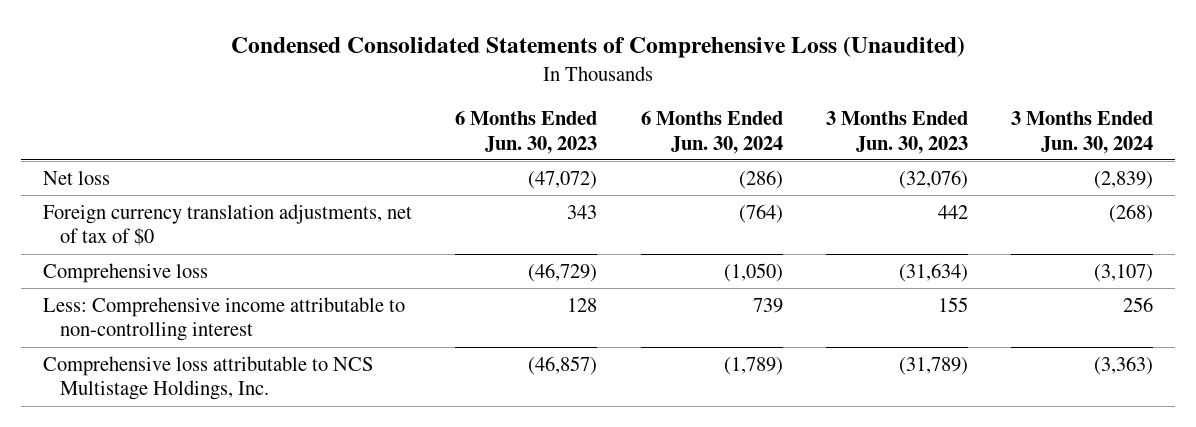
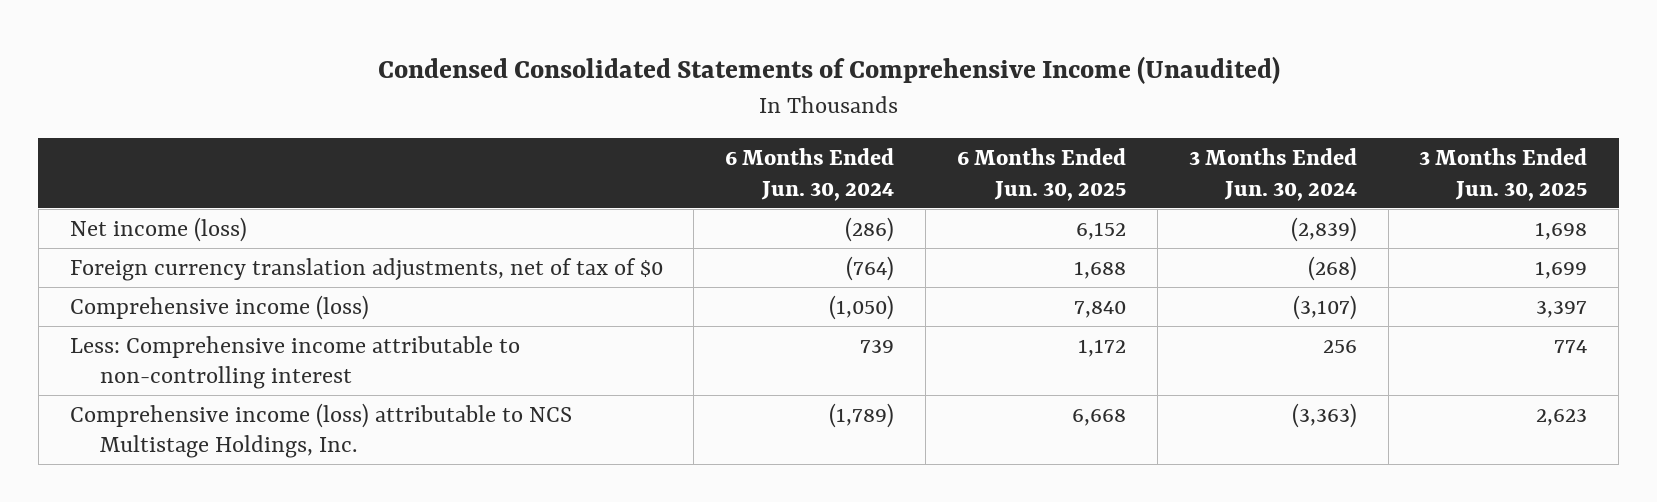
[231,36,966,59] Condensed Consolidated Statements of Comprehensive Loss (Unaudited) -> [377,56,1280,85] Condensed Consolidated Statements of Comprehensive Income (Unaudited)
[455,111,598,154] 6 Months Ended Jun. 30, 2023 -> none
[826,111,969,154] 3 Months Ended Jun. 30, 2023 -> none
none -> [957,148,1127,201] 6 Months Ended Jun. 30, 2025
none -> [1419,148,1588,201] 3 Months Ended Jun. 30, 2025
[42,170,110,185] Net loss -> [69,216,247,242] Net income (loss)
[42,262,208,283] Comprehensive loss -> [69,294,369,320] Comprehensive income (loss)
[42,355,373,401] Comprehensive loss attributable to NCS Multistage Holdings, Inc. -> [69,402,572,459] Comprehensive income (loss) attributable to NCS Multistage Holdings, Inc.

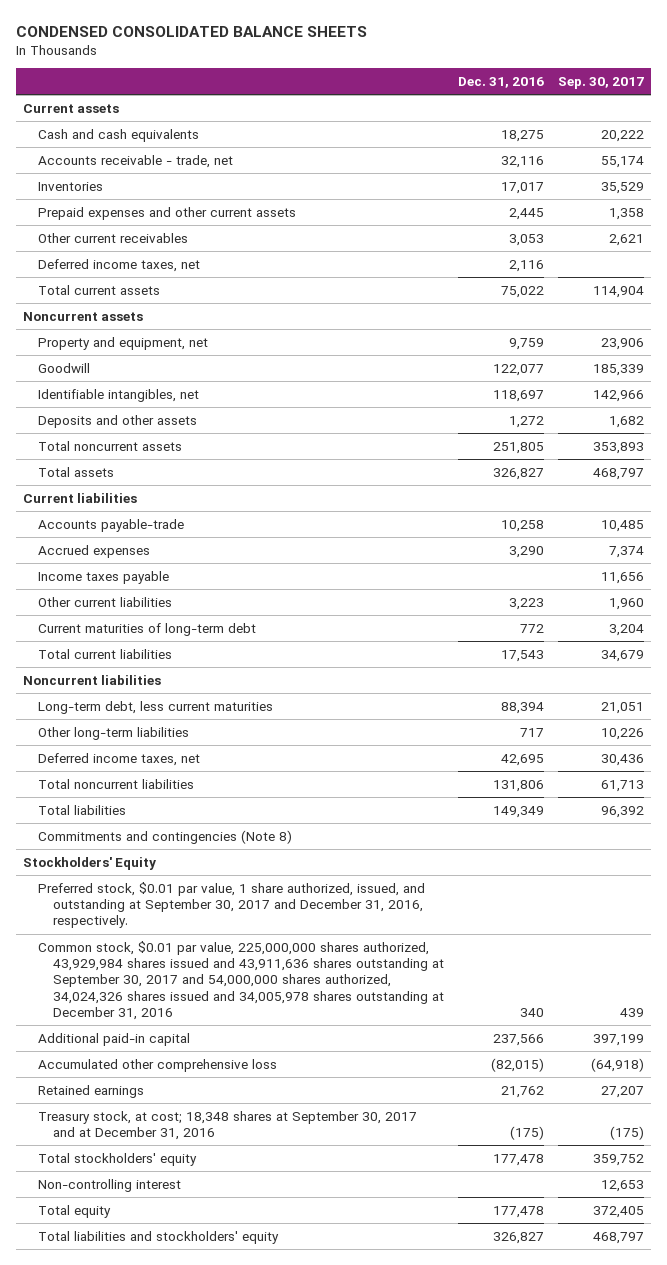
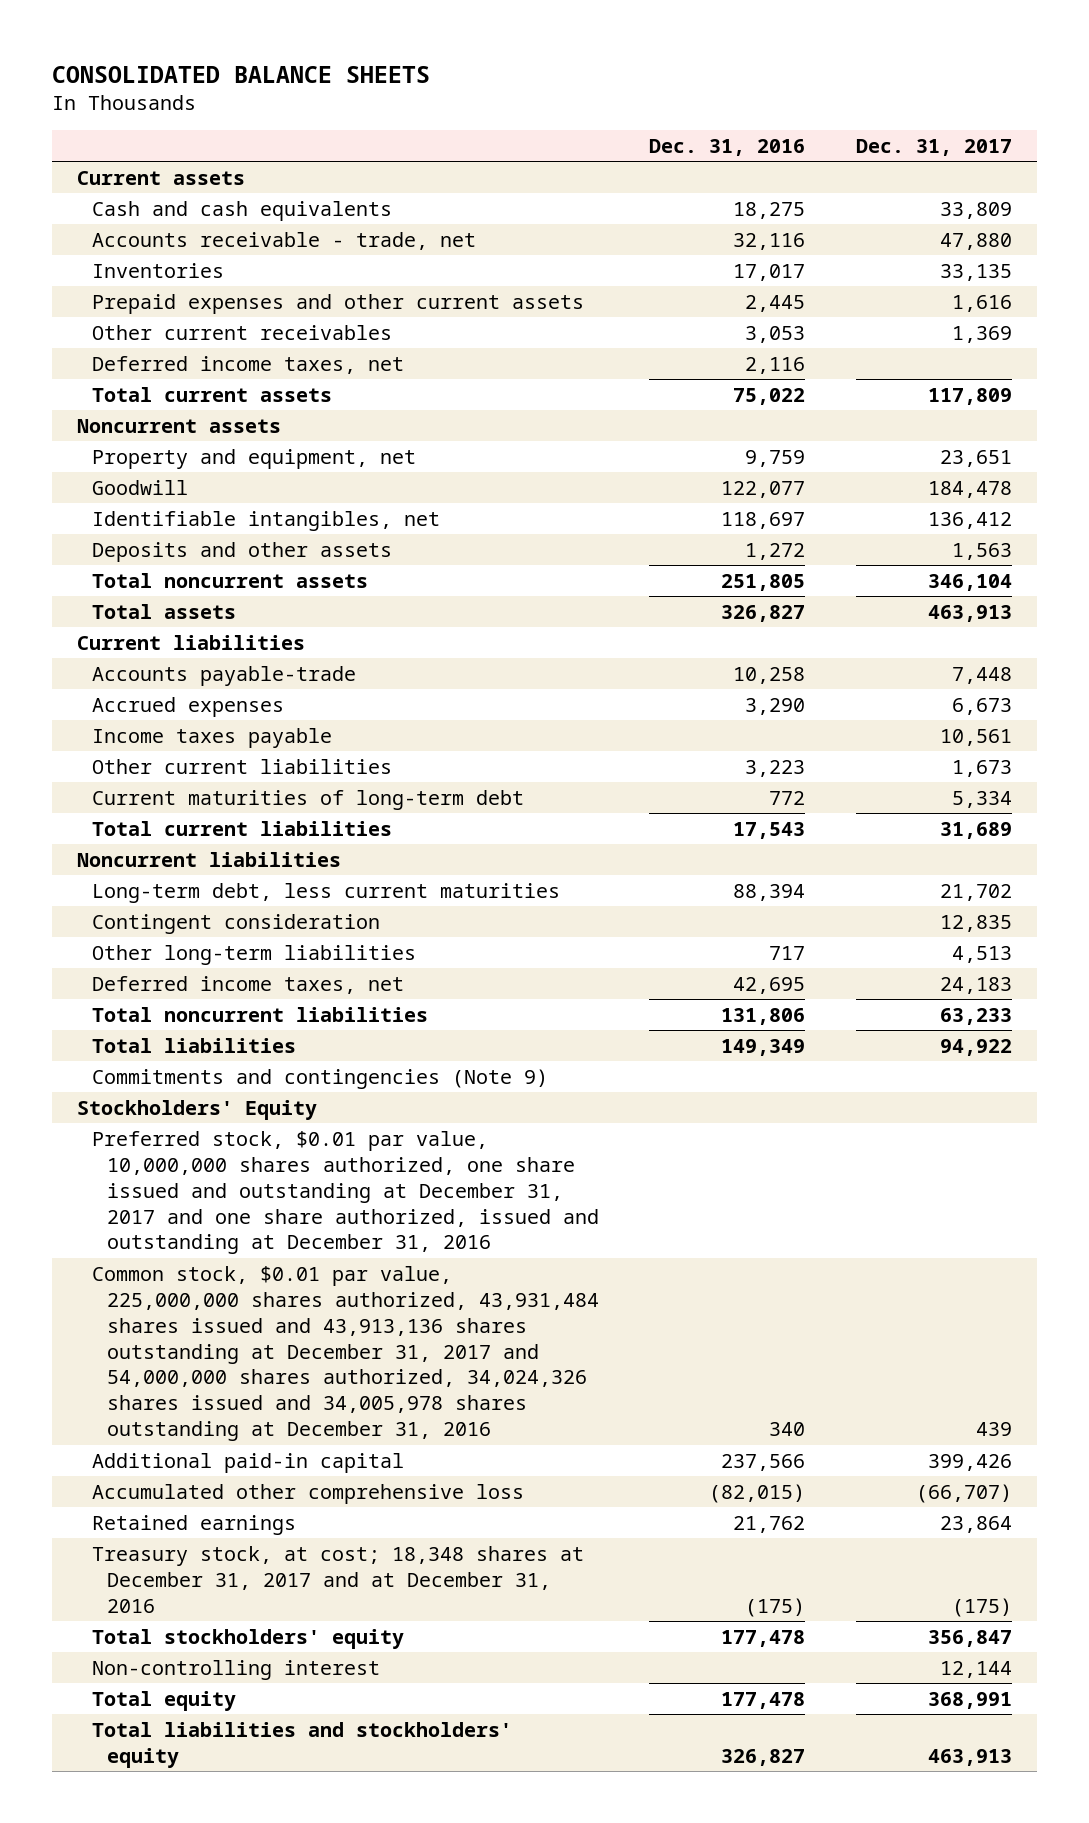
[16,25,368,37] CONDENSED CONSOLIDATED BALANCE SHEETS -> [52,66,431,84] CONSOLIDATED BALANCE SHEETS
[557,76,644,89] Sep. 30, 2017 -> none
none -> [855,139,1012,157] Dec. 31, 2017
none -> [92,913,381,934] Contingent consideration
[38,829,293,844] Commitments and contingencies (Note 8) -> [92,1068,549,1089] Commitments and contingencies (Note 9)
[38,881,426,929] Preferred stock, $0.01 par value, 1 share authorized, issued, and outstanding at September 30, 2017 and December 31, 2016, respectively. -> [92,1130,599,1255] Preferred stock, $0.01 par value, 10,000,000 shares authorized, one share issued and outstanding at December 31, 2017 and one share authorized, issued and outstanding at December 31, 2016
[38,940,445,1020] Common stock, $0.01 par value, 225,000,000 shares authorized, 43,929,984 shares issued and 43,911,636 shares outstanding at September 30, 2017 and 54,000,000 shares authorized, 34,024,326 shares issued and 34,005,978 shares outstanding at December 31, 2016 -> [92,1265,599,1442] Common stock, $0.01 par value, 225,000,000 shares authorized, 43,931,484 shares issued and 43,913,136 shares outstanding at December 31, 2017 and 54,000,000 shares authorized, 34,024,326 shares issued and 34,005,978 shares outstanding at December 31, 2016
[38,1110,418,1141] Treasury stock, at cost; 18,348 shares at September 30, 2017 and at December 31, 2016 -> [92,1545,585,1613] Treasury stock, at cost; 18,348 shares at December 31, 2017 and at December 31, 2016

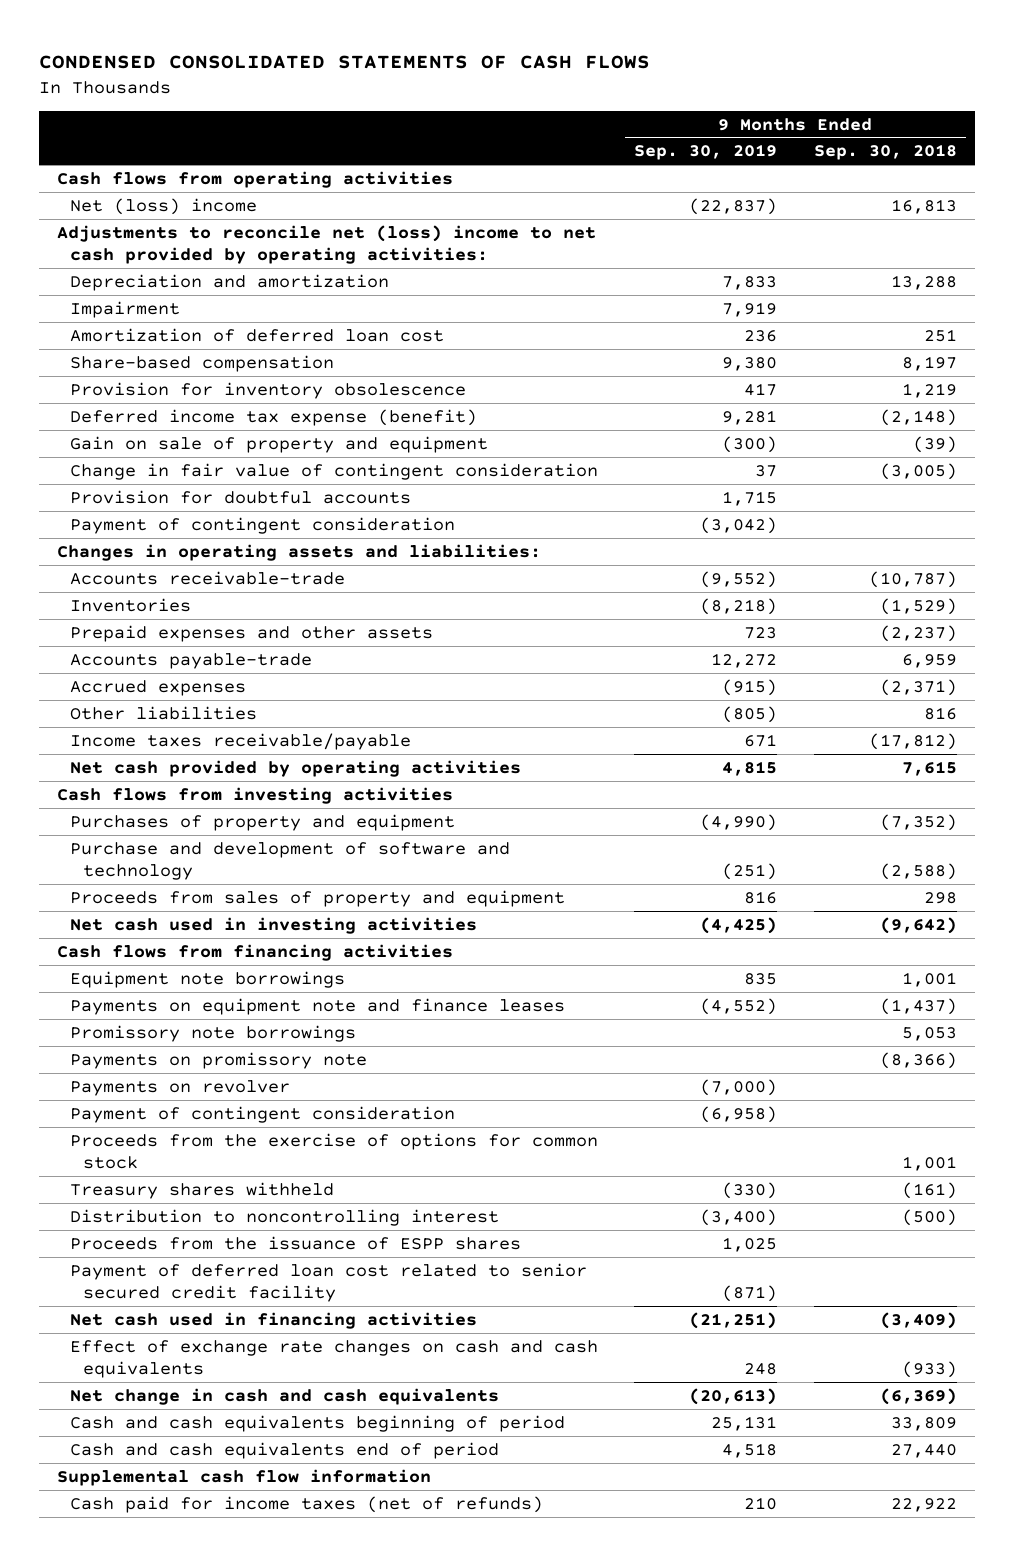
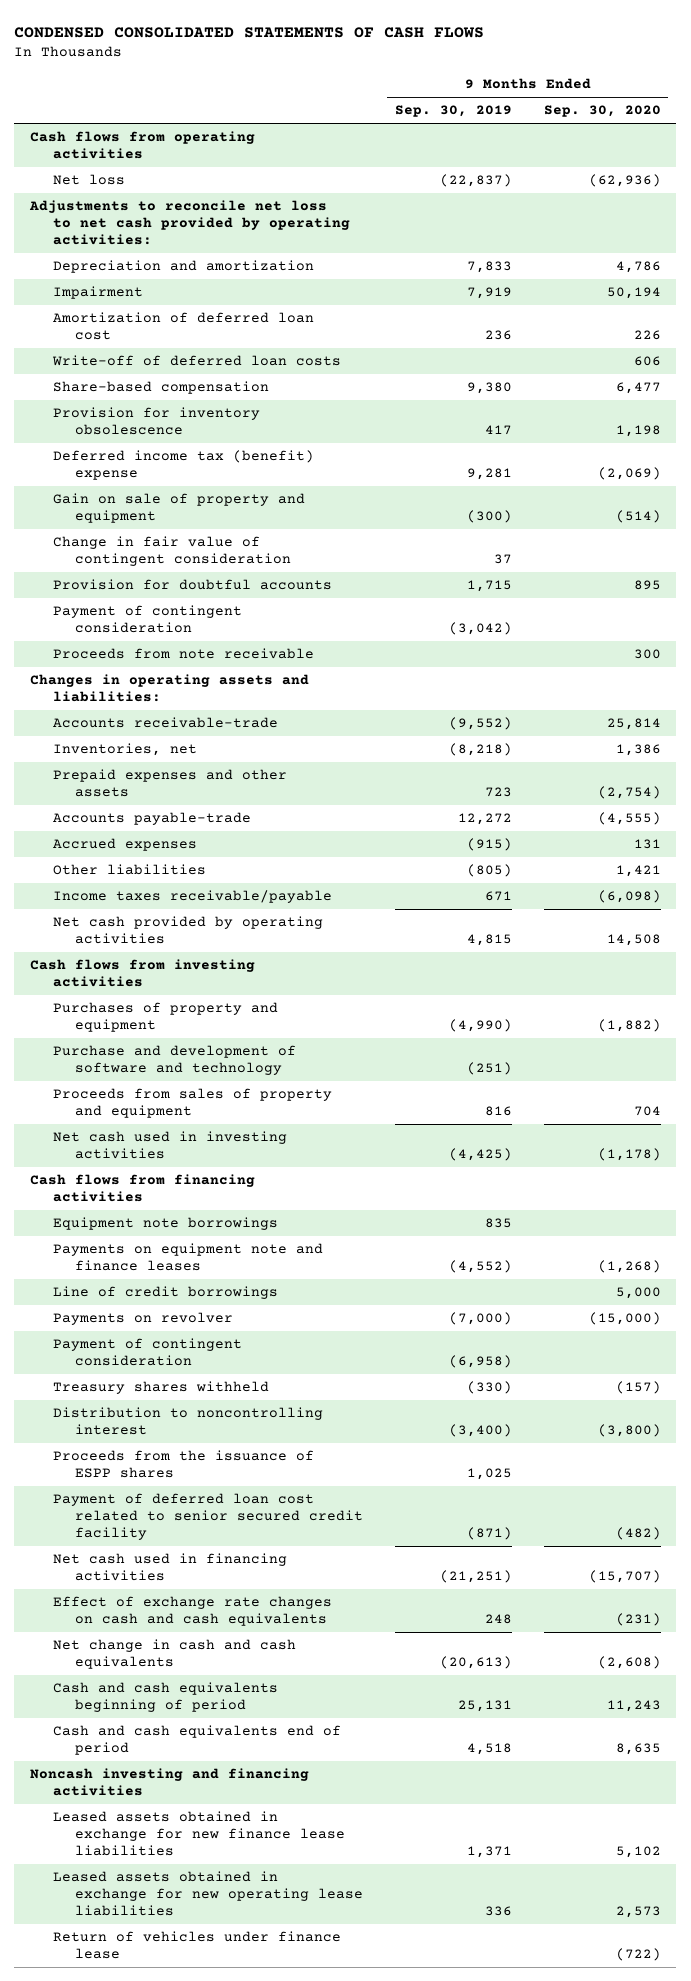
[813,144,957,161] Sep. 30, 2018 -> none
none -> [543,105,661,118] Sep. 30, 2020
[70,197,258,215] Net (loss) income -> [52,174,125,186] Net loss
[57,224,597,264] Adjustments to reconcile net (loss) income to net cash provided by operating activities: -> [29,200,350,246] Adjustments to reconcile net loss to net cash provided by operating activities:
none -> [51,355,341,367] Write-off of deferred loan costs
[70,408,478,426] Deferred income tax expense (benefit) -> [52,450,314,481] Deferred income tax (benefit) expense
none -> [52,648,314,660] Proceeds from note receivable
[70,597,192,612] Inventories -> [52,743,197,757] Inventories, net
[70,1024,357,1042] Promissory note borrowings -> none
[70,1051,368,1069] Payments on promissory note -> none
none -> [52,1286,278,1300] Line of credit borrowings
[70,1132,599,1169] Proceeds from the exercise of options for common stock -> none
[57,1468,432,1486] Supplemental cash flow information -> none
[70,1495,544,1513] Cash paid for income taxes (net of refunds) -> none
none -> [30,1768,310,1797] Noncash investing and financing activities
none -> [52,1811,346,1857] Leased assets obtained in exchange for new finance lease liabilities
none -> [52,1871,364,1917] Leased assets obtained in exchange for new operating lease liabilities
none -> [52,1931,341,1960] Return of vehicles under finance lease

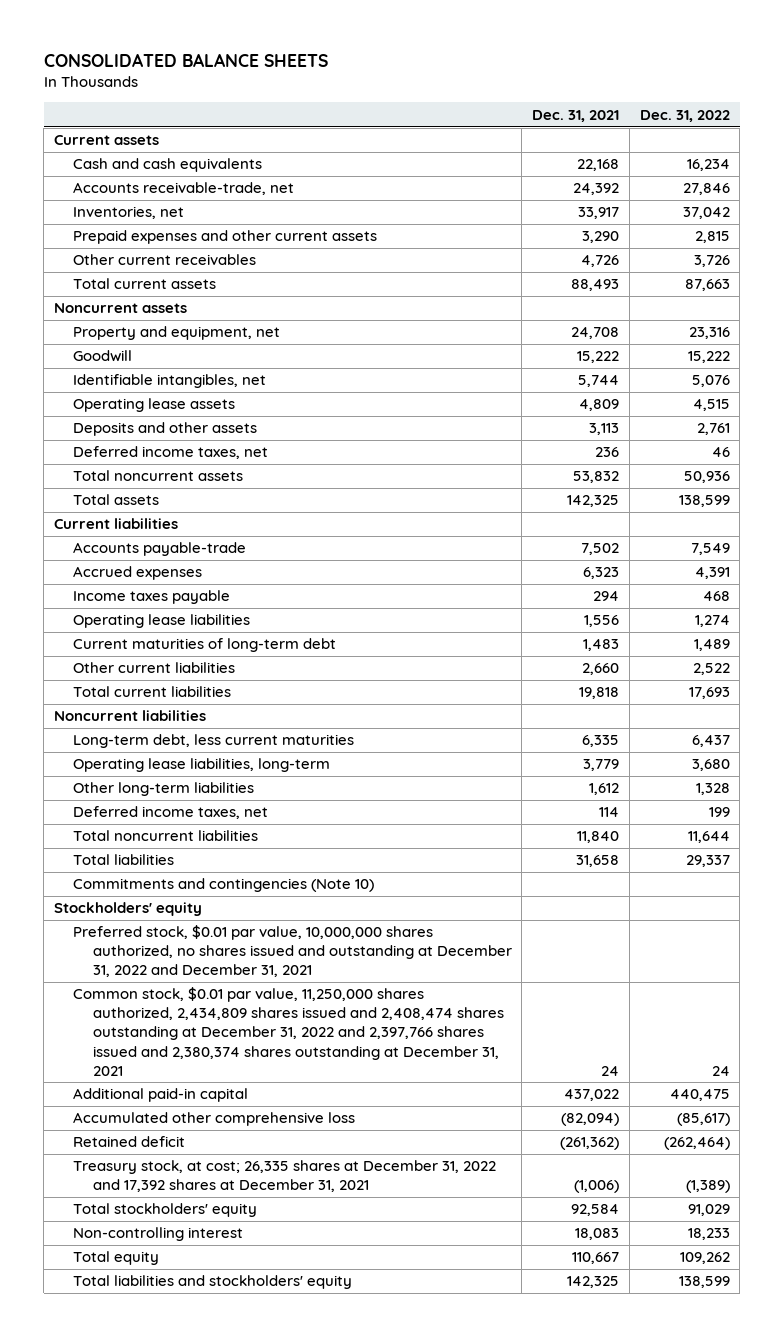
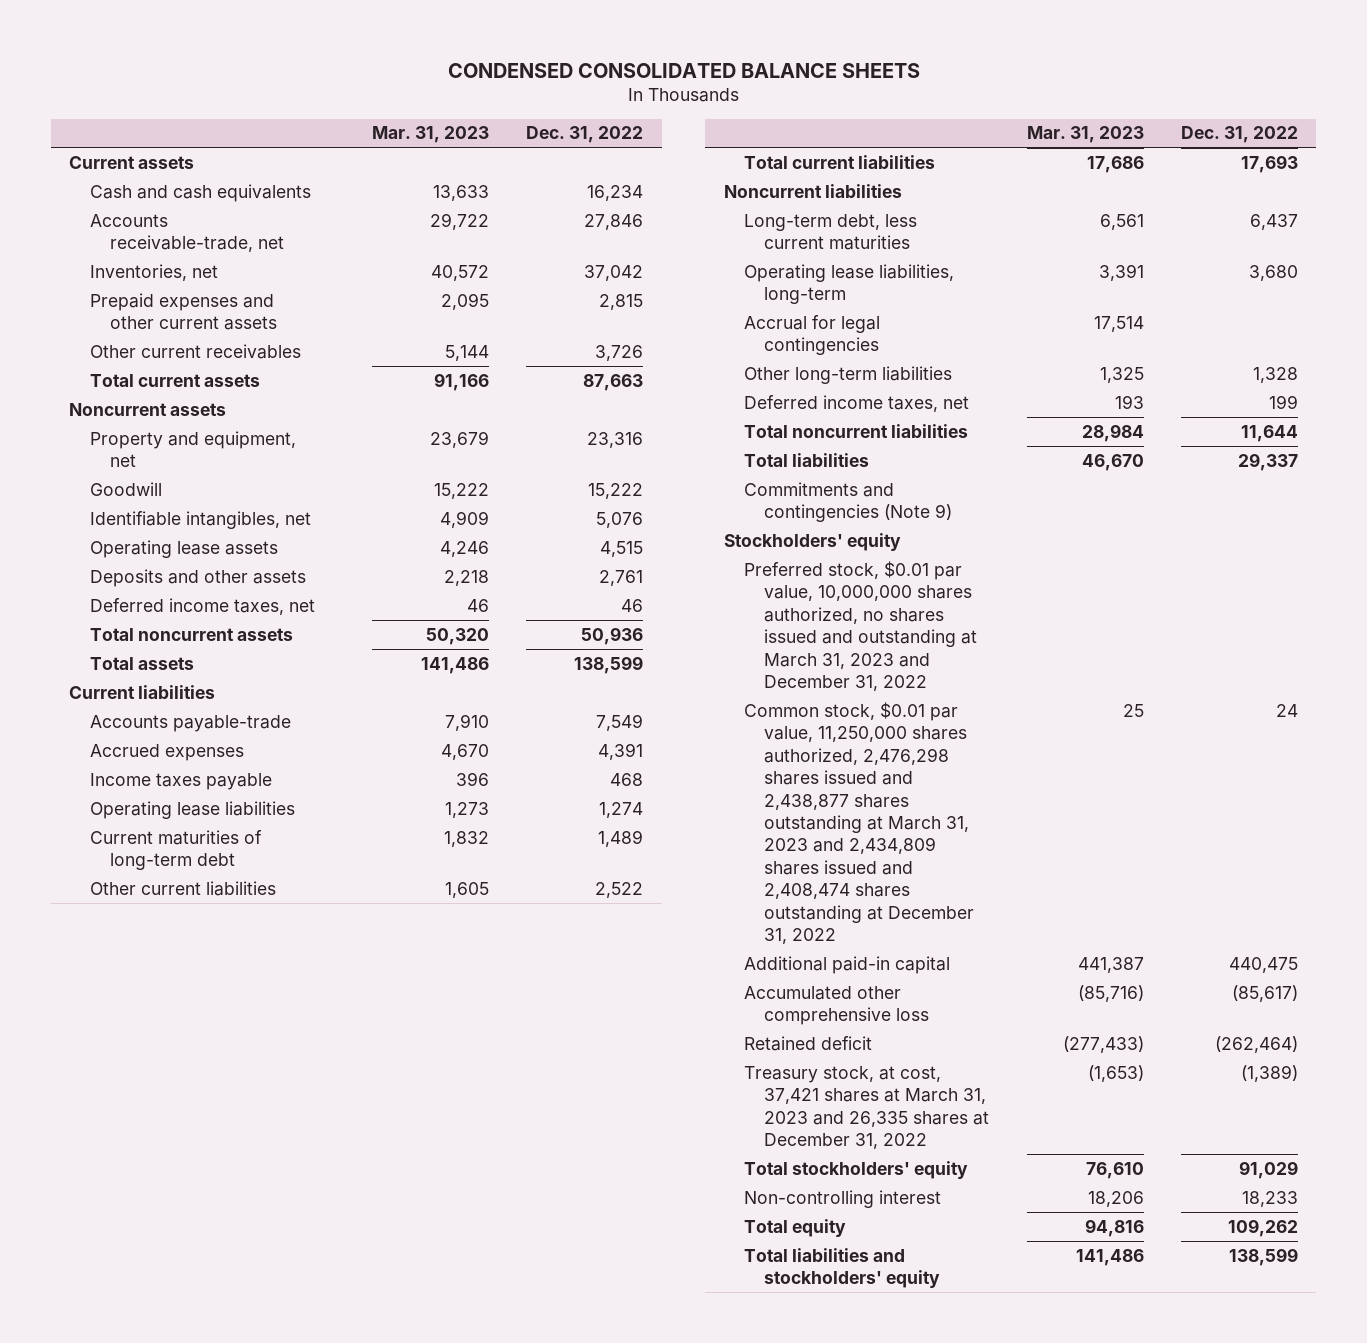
[43,52,328,67] CONSOLIDATED BALANCE SHEETS -> [447,62,920,78] CONDENSED CONSOLIDATED BALANCE SHEETS
[532,109,620,122] Dec. 31, 2021 -> none
none -> [372,126,490,144] Mar. 31, 2023
none -> [744,314,881,356] Accrual for legal contingencies
[73,878,375,893] Commitments and contingencies (Note 10) -> [744,481,953,523] Commitments and contingencies (Note 9)
[73,925,512,978] Preferred stock, $0.01 par value, 10,000,000 shares authorized, no shares issued and outstanding at December 31, 2022 and December 31, 2021 -> [744,560,978,691] Preferred stock, $0.01 par value, 10,000,000 shares authorized, no shares issued and outstanding at March 31, 2023 and December 31, 2022
[73,987,504,1076] Common stock, $0.01 par value, 11,250,000 shares authorized, 2,434,809 shares issued and 2,408,474 shares outstanding at December 31, 2022 and 2,397,766 shares issued and 2,380,374 shares outstanding at December 31, 2021 -> [744,701,975,945] Common stock, $0.01 par value, 11,250,000 shares authorized, 2,476,298 shares issued and 2,438,877 shares outstanding at March 31, 2023 and 2,434,809 shares issued and 2,408,474 shares outstanding at December 31, 2022
[73,1160,497,1193] Treasury stock, at cost; 26,335 shares at December 31, 2022 and 17,392 shares at December 31, 2021 -> [744,1065,990,1150] Treasury stock, at cost, 37,421 shares at March 31, 2023 and 26,335 shares at December 31, 2022

